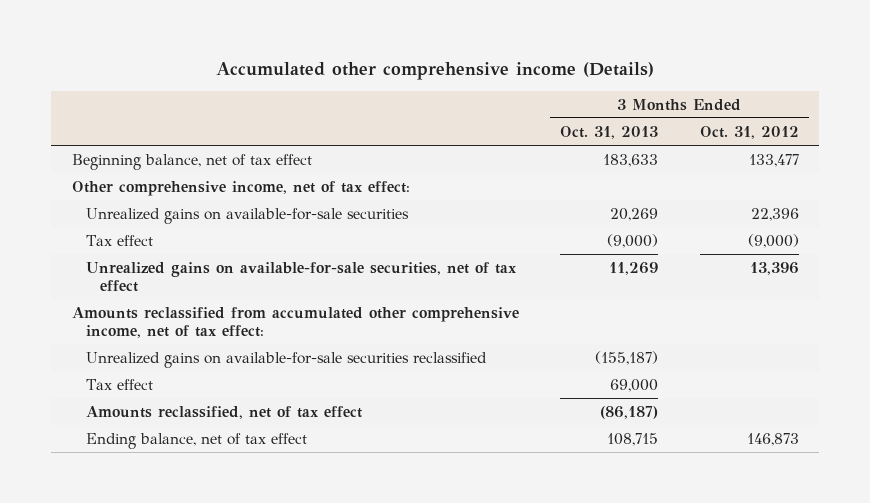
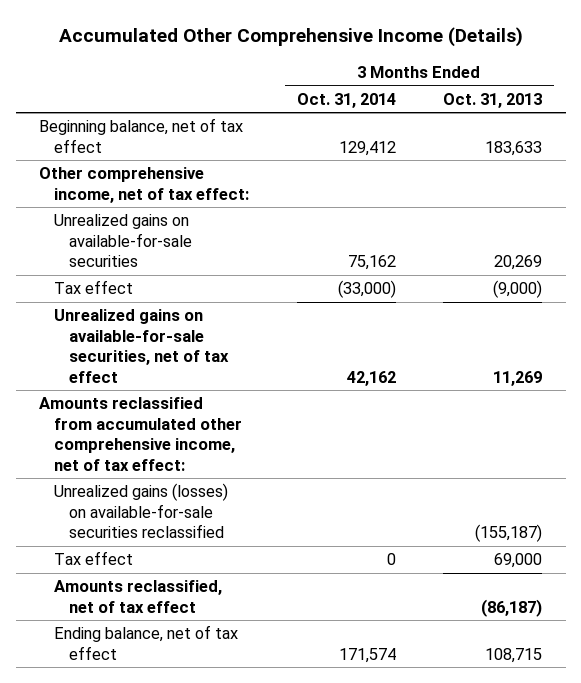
[216,62,655,81] Accumulated other comprehensive income (Details) -> [58,26,523,47] Accumulated Other Comprehensive Income (Details)
[699,125,799,139] Oct. 31, 2012 -> none
none -> [296,92,396,108] Oct. 31, 2014
[85,352,487,369] Unrealized gains on available-for-sale securities reclassified -> [54,483,229,539] Unrealized gains (losses) on available-for-sale securities reclassified

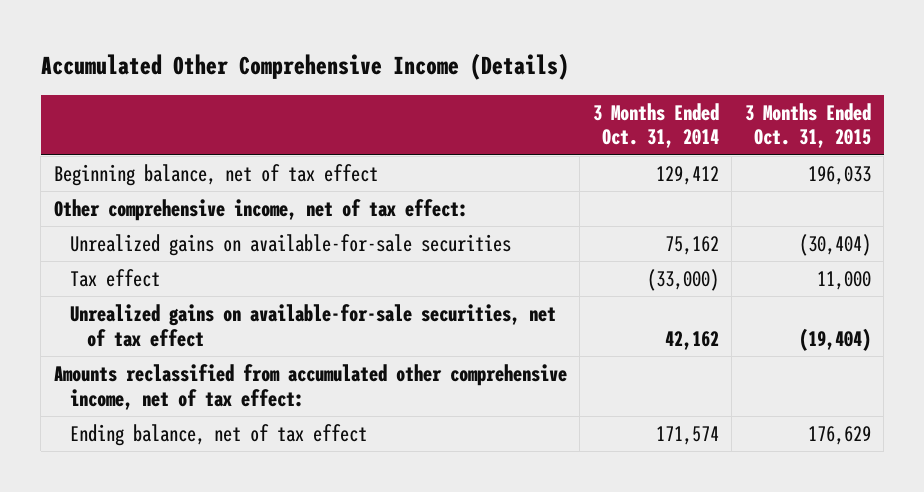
[442,92,542,108] Oct. 31, 2013 -> none
none -> [744,102,871,149] 3 Months Ended Oct. 31, 2015
[54,483,229,539] Unrealized gains (losses) on available-for-sale securities reclassified -> none
[54,551,134,566] Tax effect -> none
[54,580,223,613] Amounts reclassified, net of tax effect -> none

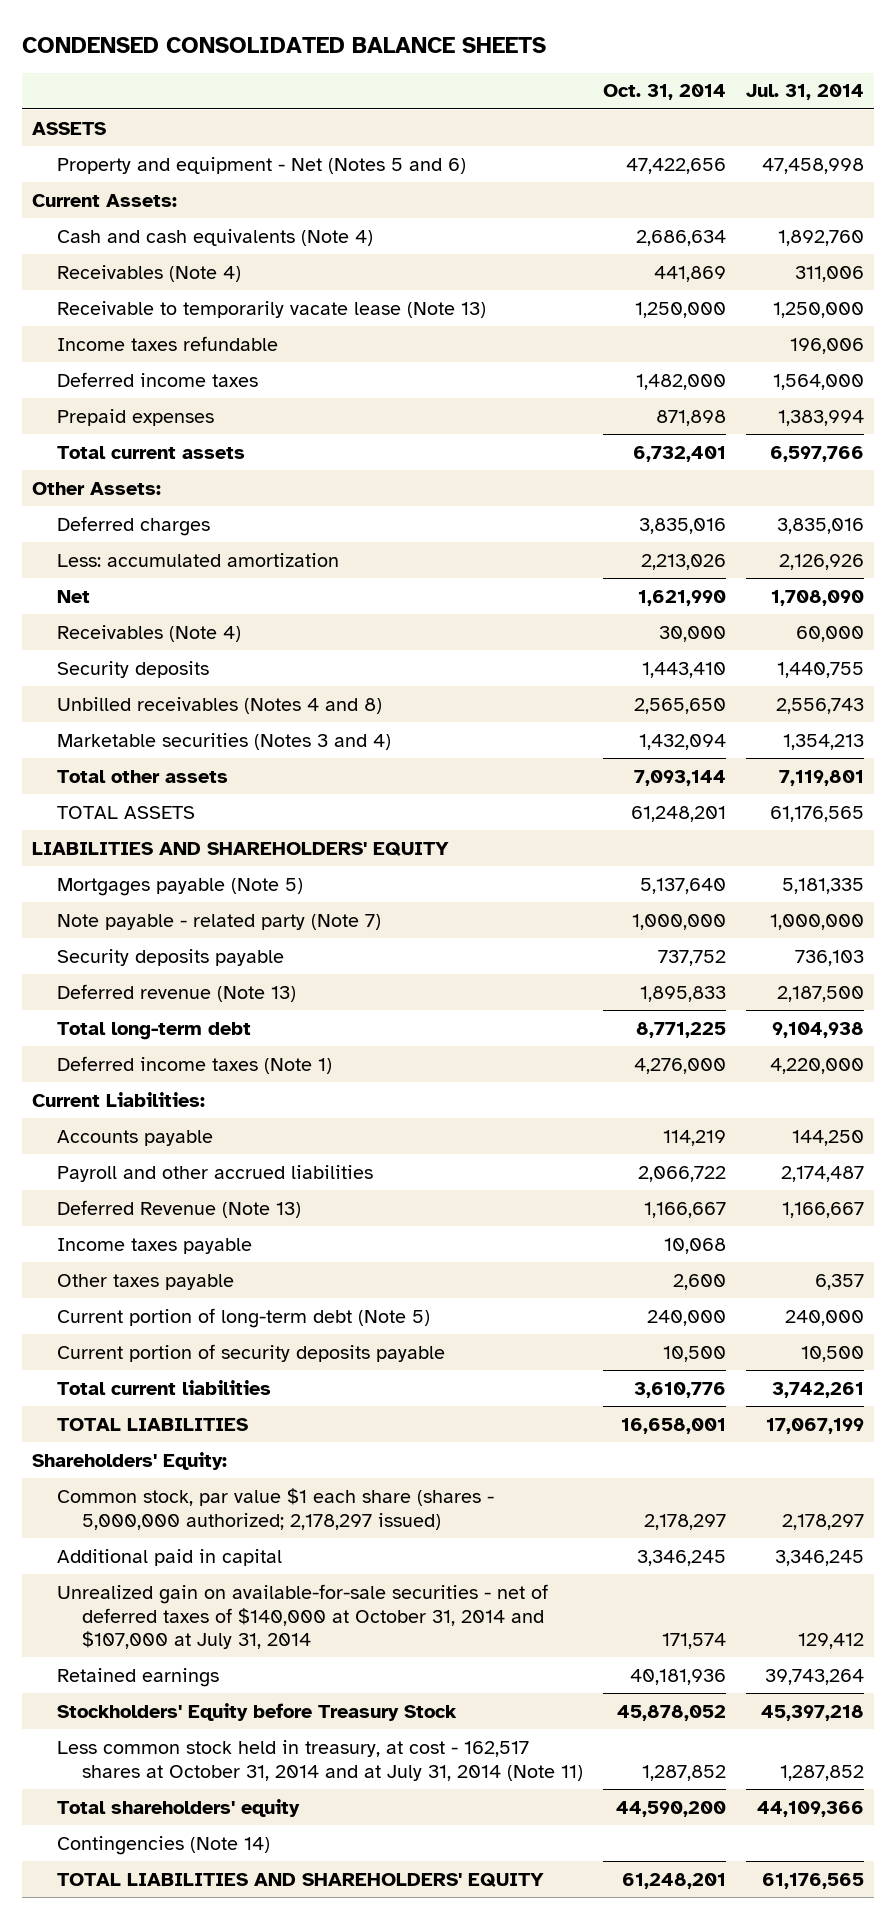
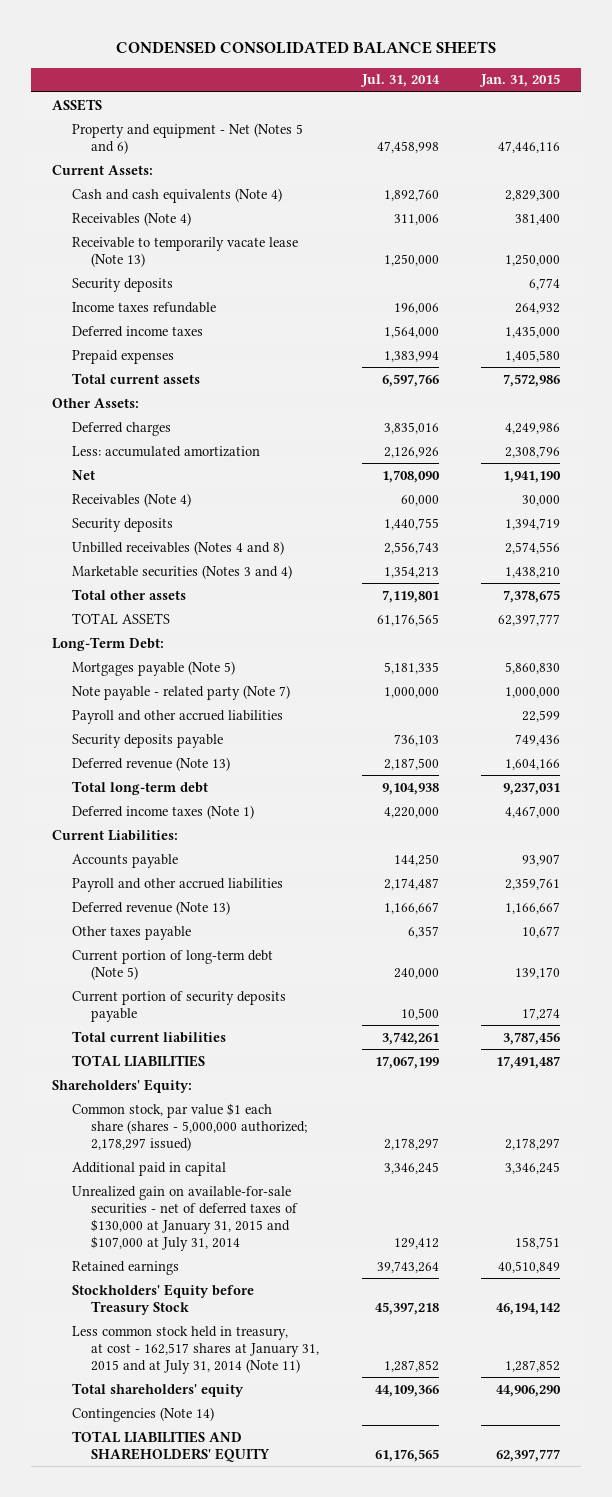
[603,84,727,101] Oct. 31, 2014 -> none
none -> [479,74,561,88] Jan. 31, 2015
none -> [71,277,173,292] Security deposits
[31,841,449,856] LIABILITIES AND SHAREHOLDERS' EQUITY -> none
none -> [52,636,165,651] Long-Term Debt:
none -> [71,709,283,724] Payroll and other accrued liabilities
[56,1237,252,1254] Income taxes payable -> none
[56,1199,301,1218] Deferred Revenue (Note 13) -> [71,900,230,915] Deferred revenue (Note 13)
[56,1583,548,1650] Unrealized gain on available-for-sale securities - net of deferred taxes of $140,000 at October 31, 2014 and $107,000 at July 31, 2014 -> [71,1185,299,1251] Unrealized gain on available-for-sale securities - net of deferred taxes of $130,000 at January 31, 2015 and $107,000 at July 31, 2014
[56,1739,584,1781] Less common stock held in treasury, at cost - 162,517 shares at October 31, 2014 and at July 31, 2014 (Note 11) -> [71,1325,320,1374] Less common stock held in treasury, at cost - 162,517 shares at January 31, 2015 and at July 31, 2014 (Note 11)

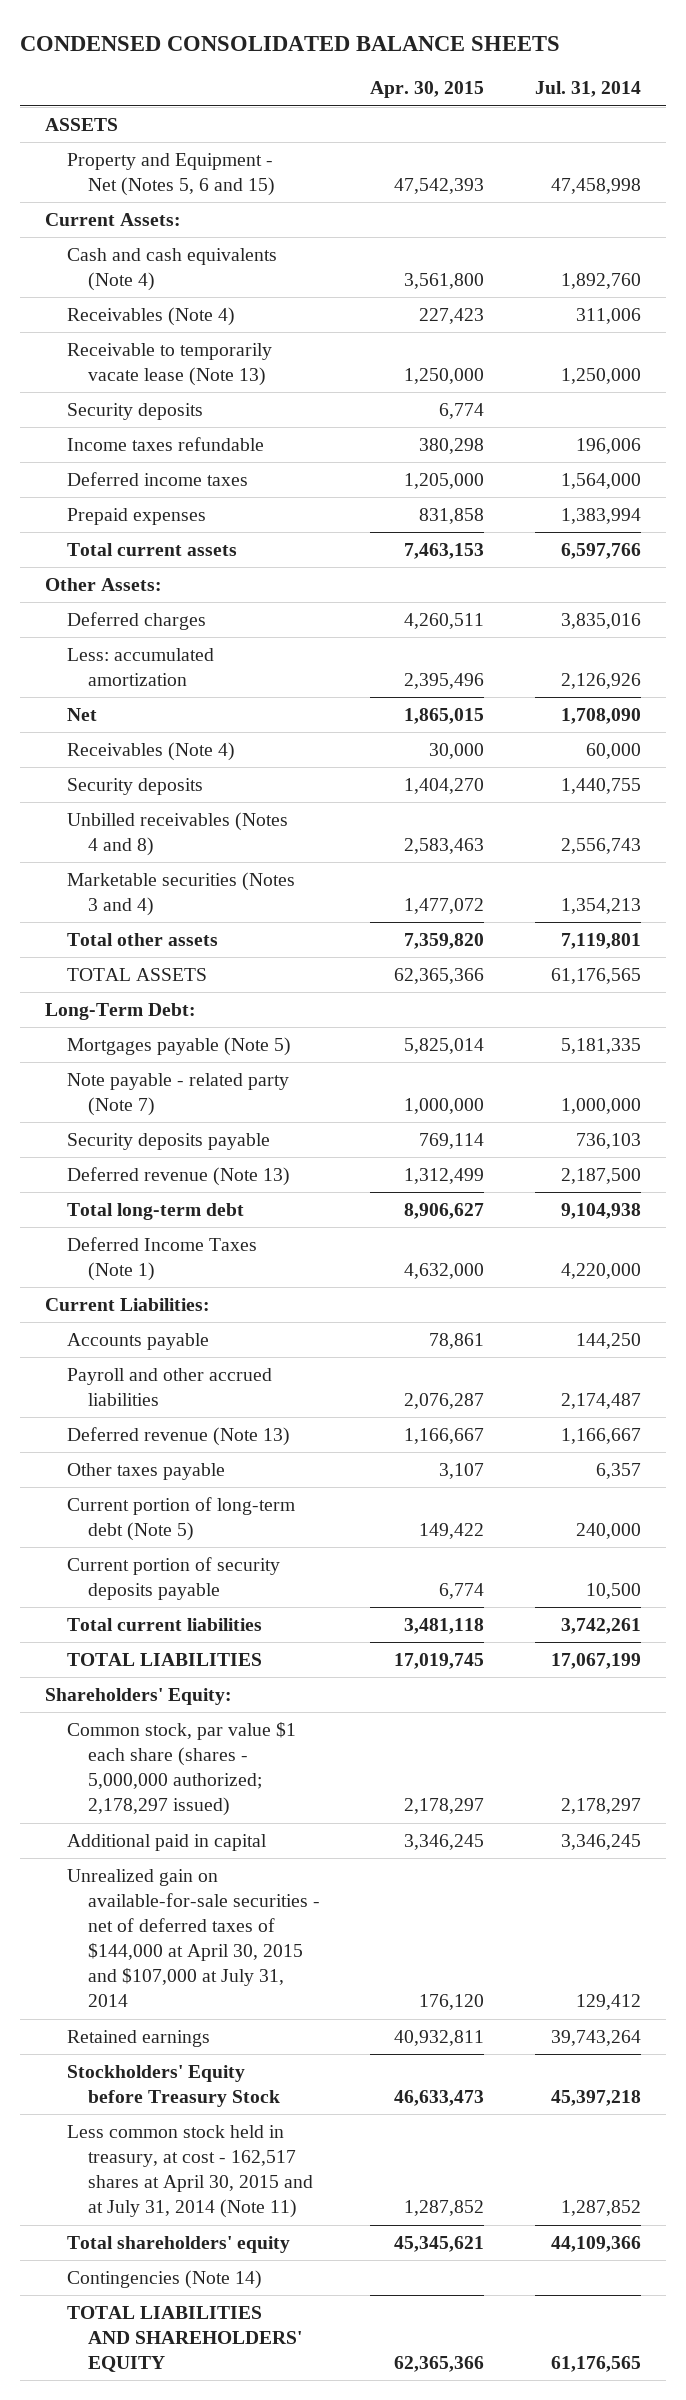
[479,74,561,88] Jan. 31, 2015 -> none
none -> [370,81,485,99] Apr. 30, 2015
[71,122,303,154] Property and equipment - Net (Notes 5 and 6) -> [66,153,275,197] Property and Equipment - Net (Notes 5, 6 and 15)
[71,709,283,724] Payroll and other accrued liabilities -> none
[71,804,254,819] Deferred income taxes (Note 1) -> [66,1237,257,1282] Deferred Income Taxes (Note 1)
[71,1185,299,1251] Unrealized gain on available-for-sale securities - net of deferred taxes of $130,000 at January 31, 2015 and $107,000 at July 31, 2014 -> [66,1869,320,2008] Unrealized gain on available-for-sale securities - net of deferred taxes of $144,000 at April 30, 2015 and $107,000 at July 31, 2014
[71,1325,320,1374] Less common stock held in treasury, at cost - 162,517 shares at January 31, 2015 and at July 31, 2014 (Note 11) -> [66,2125,313,2219] Less common stock held in treasury, at cost - 162,517 shares at April 30, 2015 and at July 31, 2014 (Note 11)

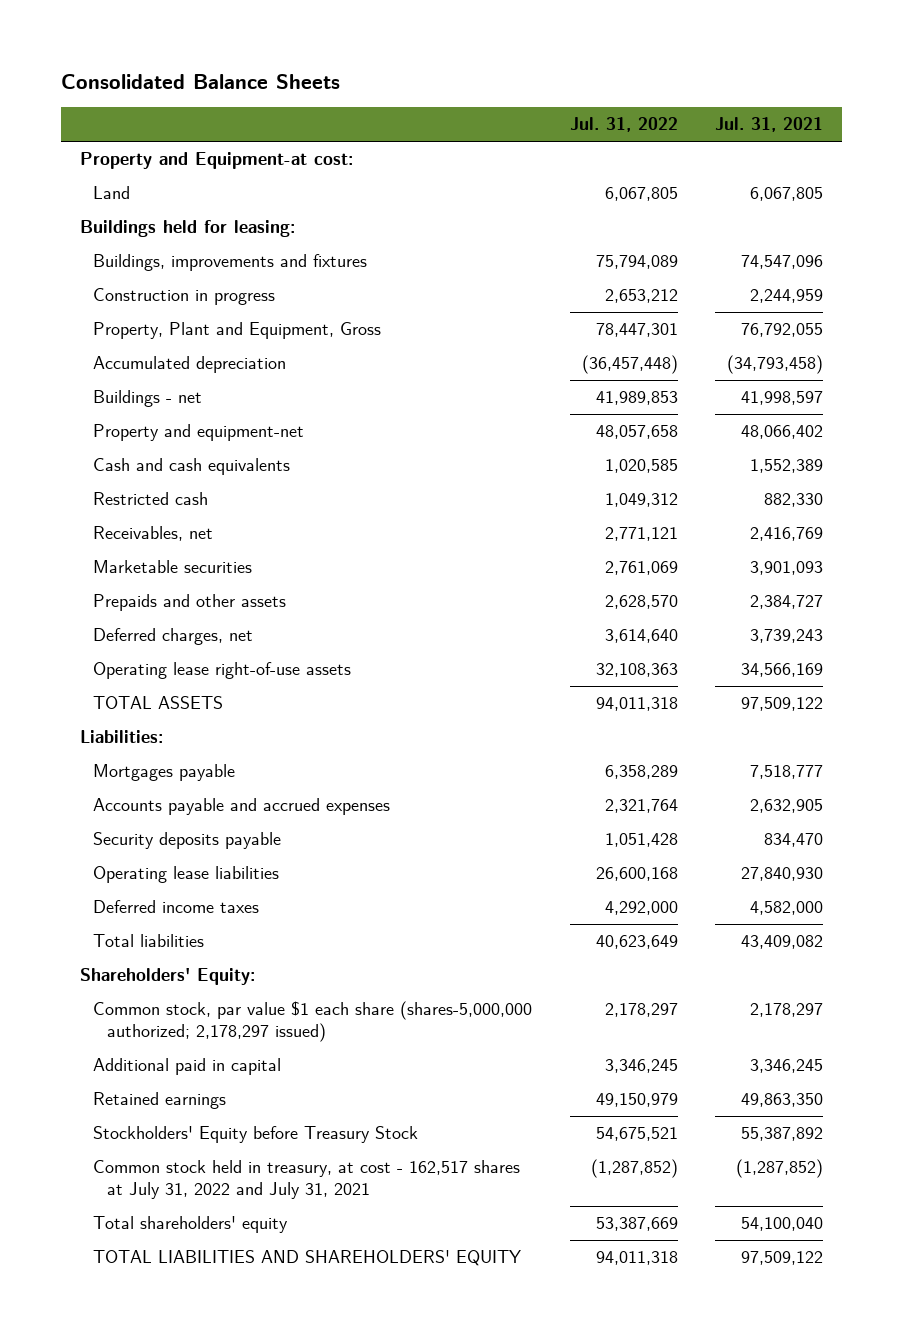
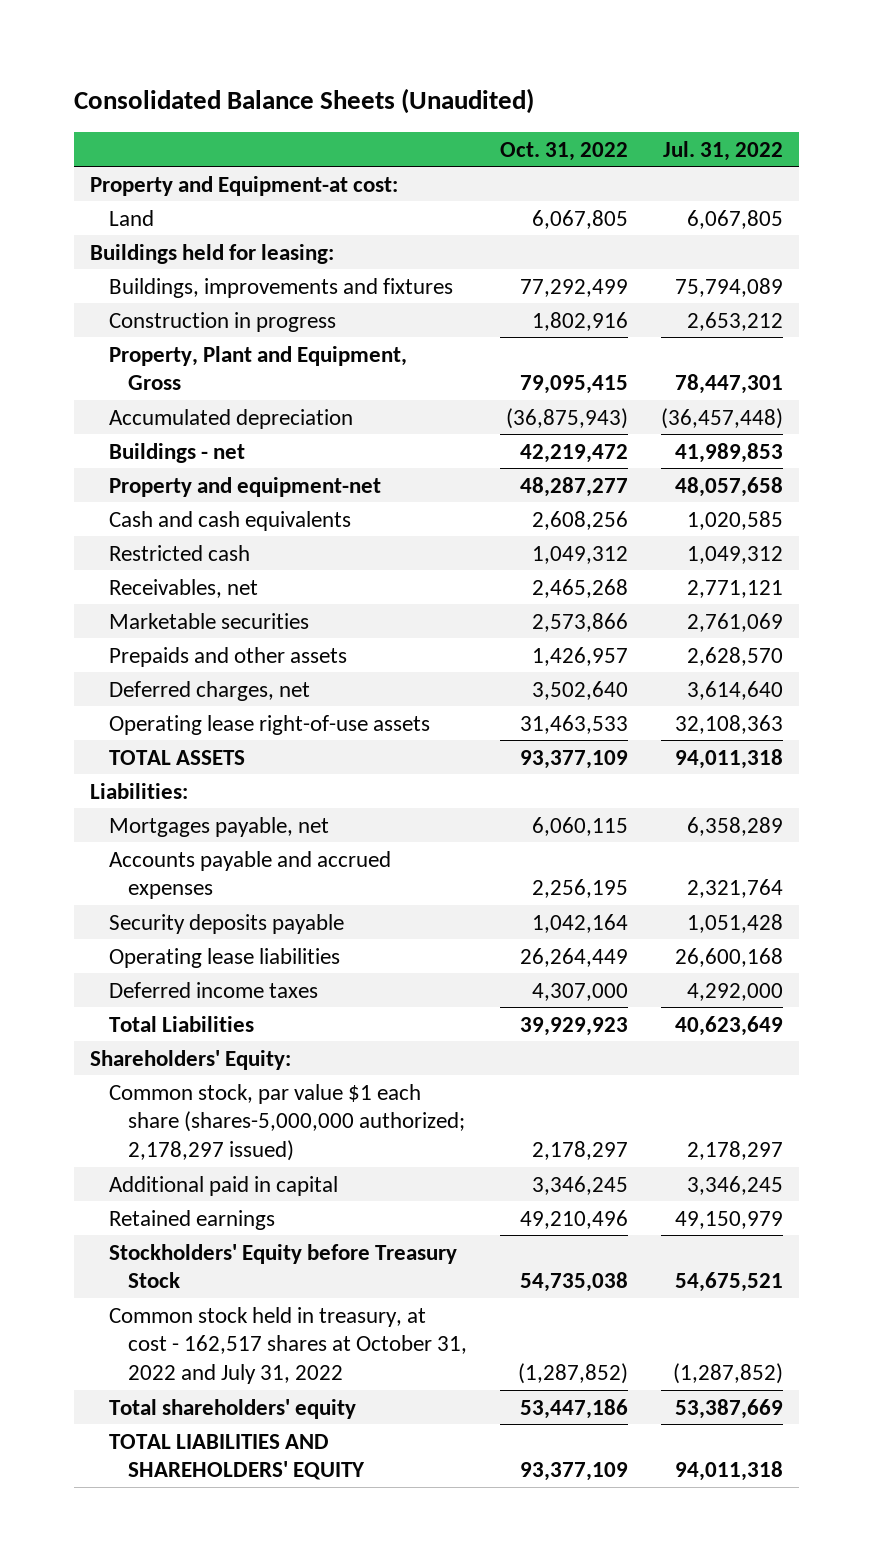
[61,73,341,89] Consolidated Balance Sheets -> [73,88,534,115] Consolidated Balance Sheets (Unaudited)
[714,117,823,133] Jul. 31, 2021 -> none
none -> [499,141,628,161] Oct. 31, 2022
[93,764,236,782] Mortgages payable -> [109,816,330,837] Mortgages payable, net
[93,934,205,948] Total liabilities -> [109,1015,255,1032] Total Liabilities
[93,1160,521,1200] Common stock held in treasury, at cost - 162,517 shares at July 31, 2022 and July 31, 2021 -> [109,1306,467,1385] Common stock held in treasury, at cost - 162,517 shares at October 31, 2022 and July 31, 2022

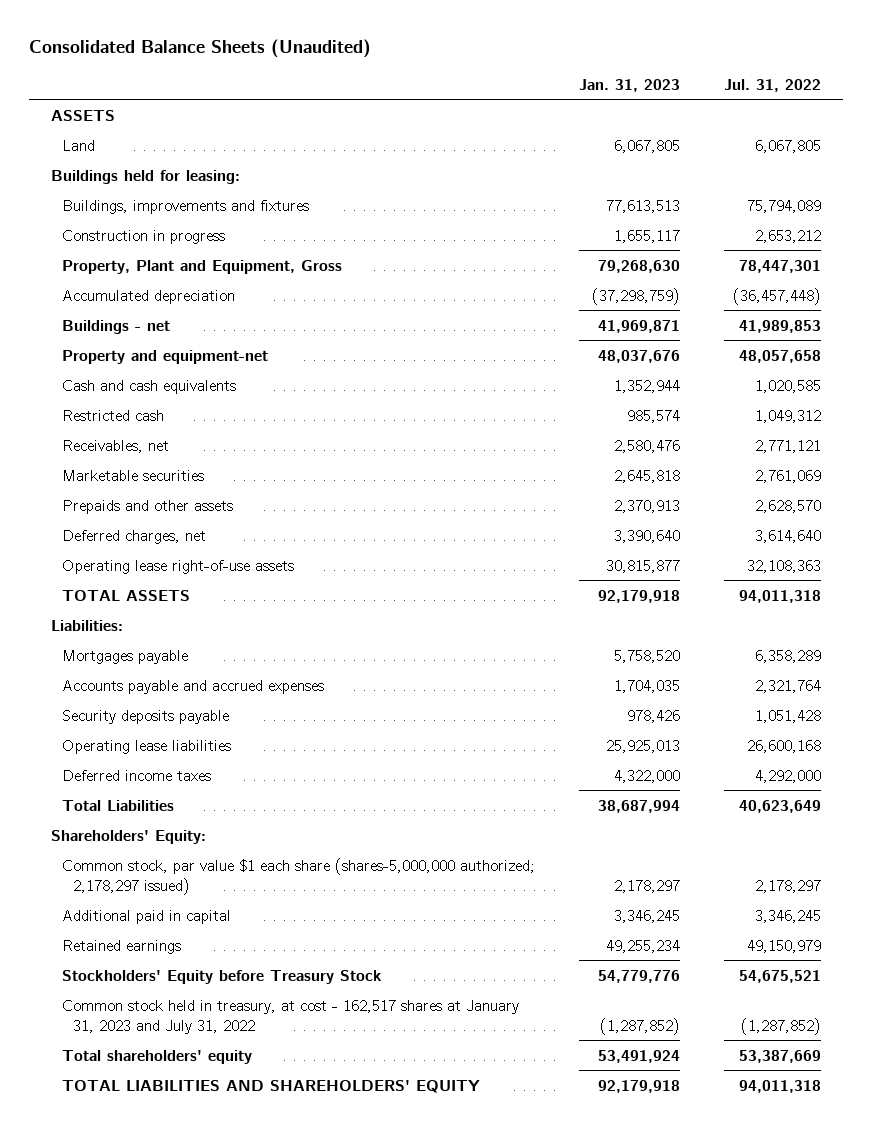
[499,141,628,161] Oct. 31, 2022 -> none
none -> [579,78,681,92] Jan. 31, 2023
[90,175,399,196] Property and Equipment-at cost: -> none
none -> [50,109,115,121] ASSETS
[109,816,330,837] Mortgages payable, net -> [61,649,188,664] Mortgages payable
[109,1306,467,1385] Common stock held in treasury, at cost - 162,517 shares at October 31, 2022 and July 31, 2022 -> [61,999,519,1034] Common stock held in treasury, at cost - 162,517 shares at January 31, 2023 and July 31, 2022

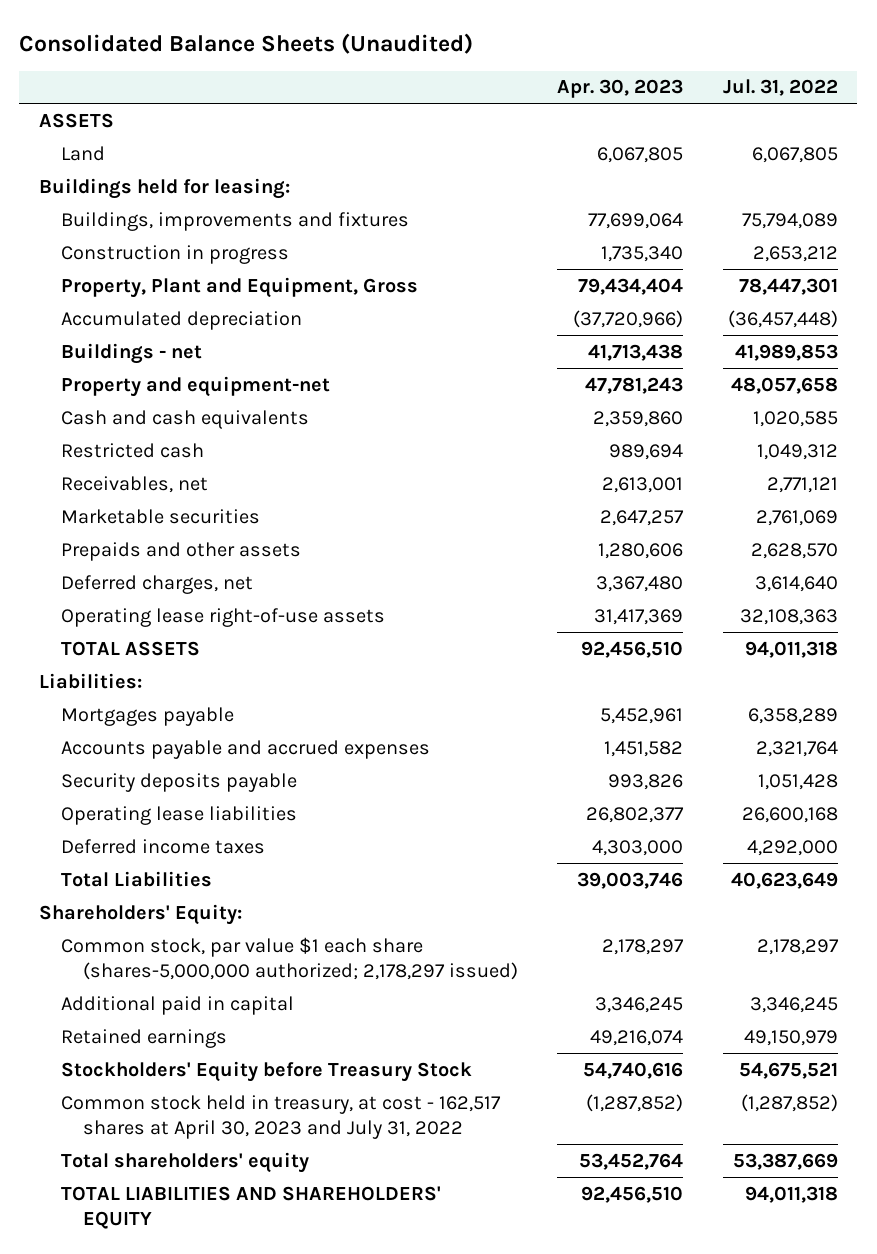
[579,78,681,92] Jan. 31, 2023 -> none
none -> [557,79,684,99] Apr. 30, 2023
[61,999,519,1034] Common stock held in treasury, at cost - 162,517 shares at January 31, 2023 and July 31, 2022 -> [61,1094,502,1139] Common stock held in treasury, at cost - 162,517 shares at April 30, 2023 and July 31, 2022

